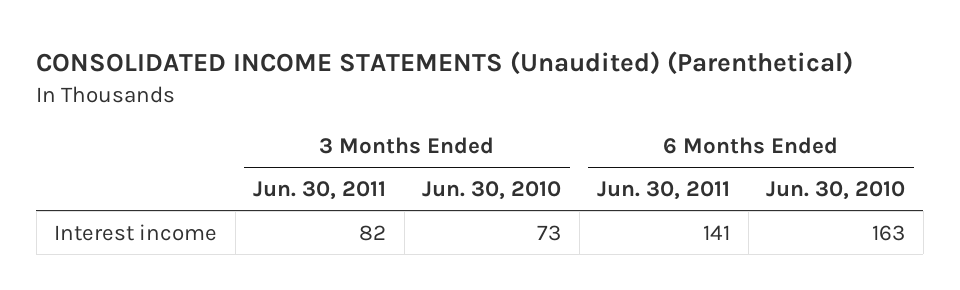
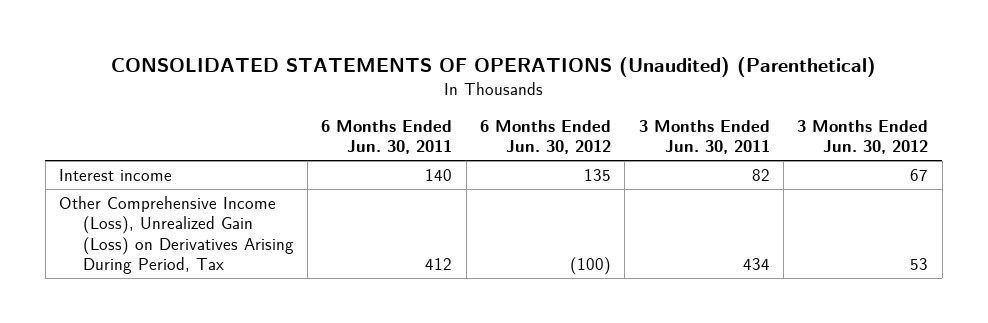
[36,51,854,76] CONSOLIDATED INCOME STATEMENTS (Unaudited) (Parenthetical) -> [110,56,876,77] CONSOLIDATED STATEMENTS OF OPERATIONS (Unaudited) (Parenthetical)
[422,180,562,200] Jun. 30, 2010 -> none
[766,180,906,200] Jun. 30, 2010 -> none
none -> [480,119,612,155] 6 Months Ended Jun. 30, 2012
none -> [797,119,929,155] 3 Months Ended Jun. 30, 2012
[703,224,731,240] 141 -> [425,168,453,181] 140
none -> [59,195,294,275] Other Comprehensive Income (Loss), Unrealized Gain (Loss) on Derivatives Arising During Period, Tax

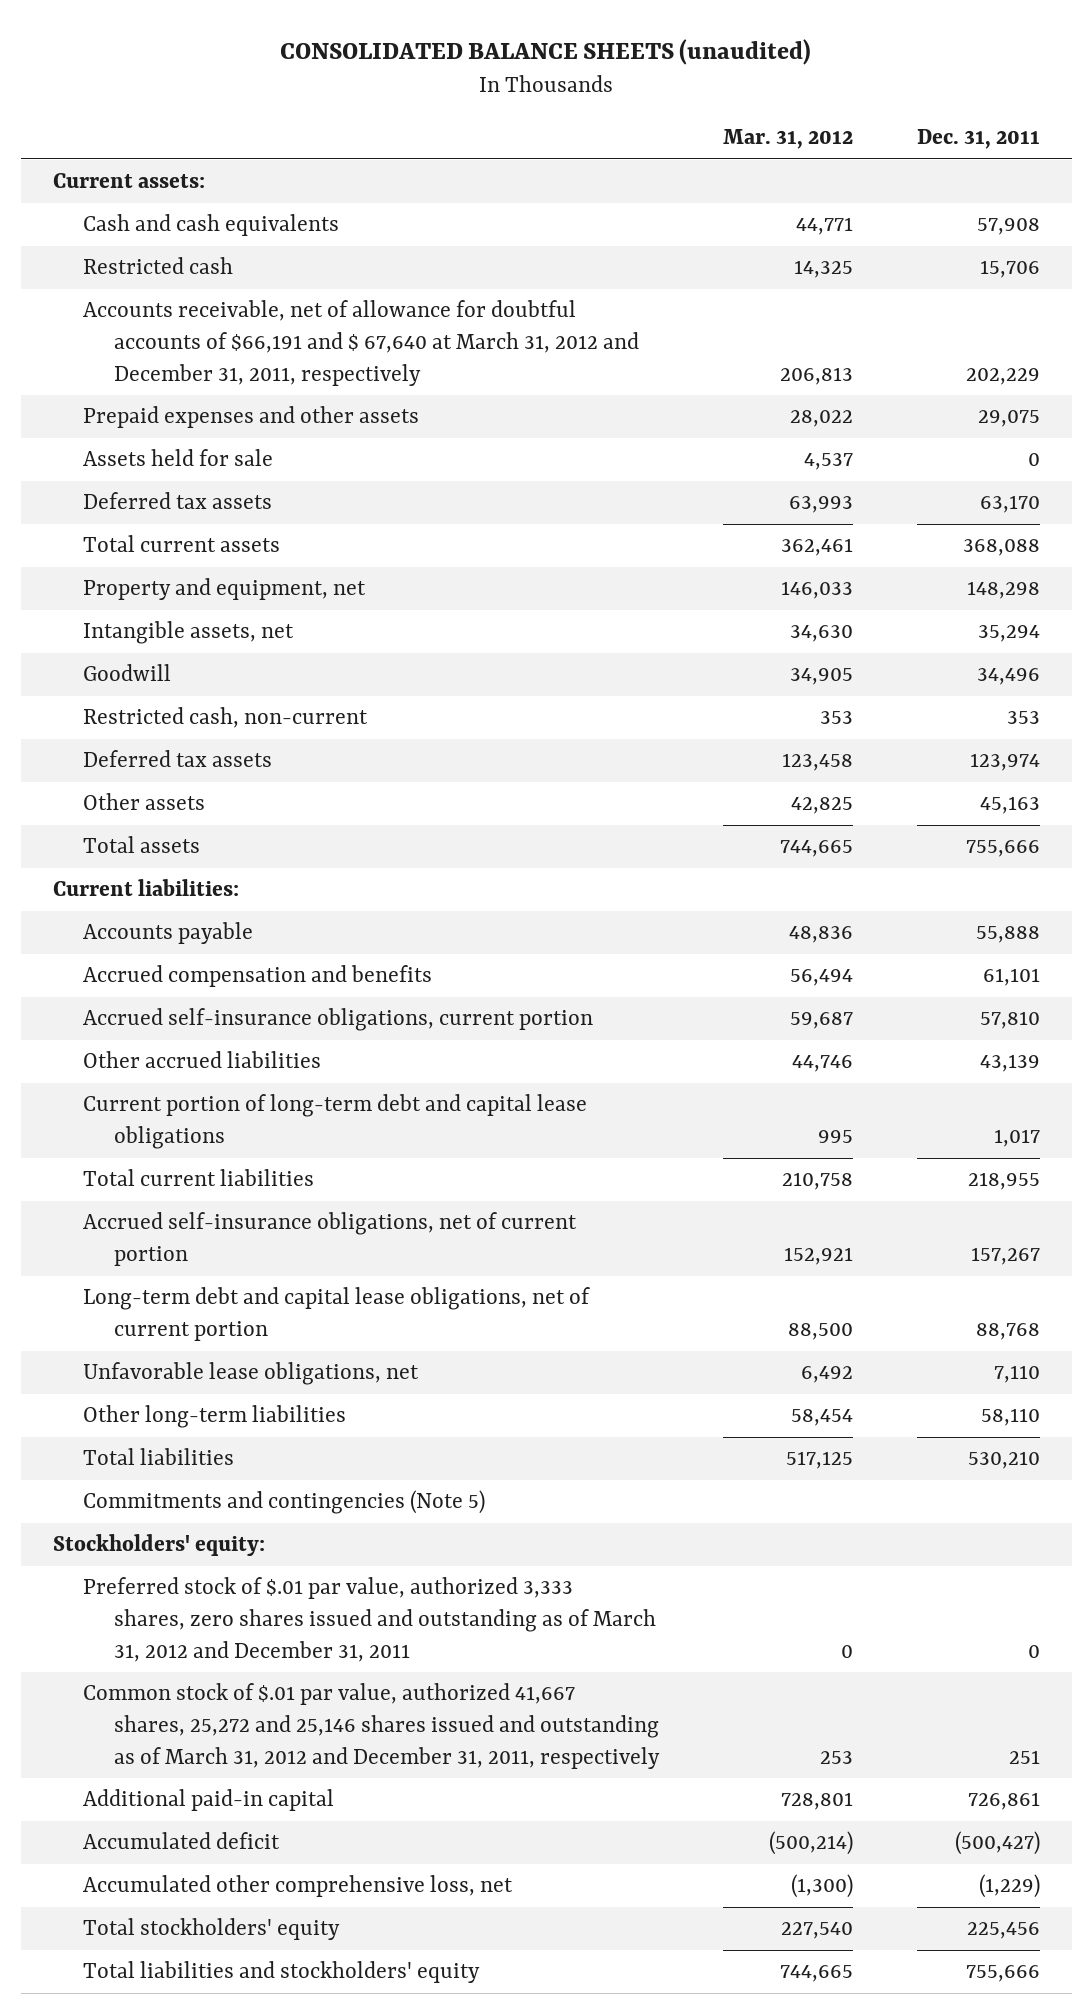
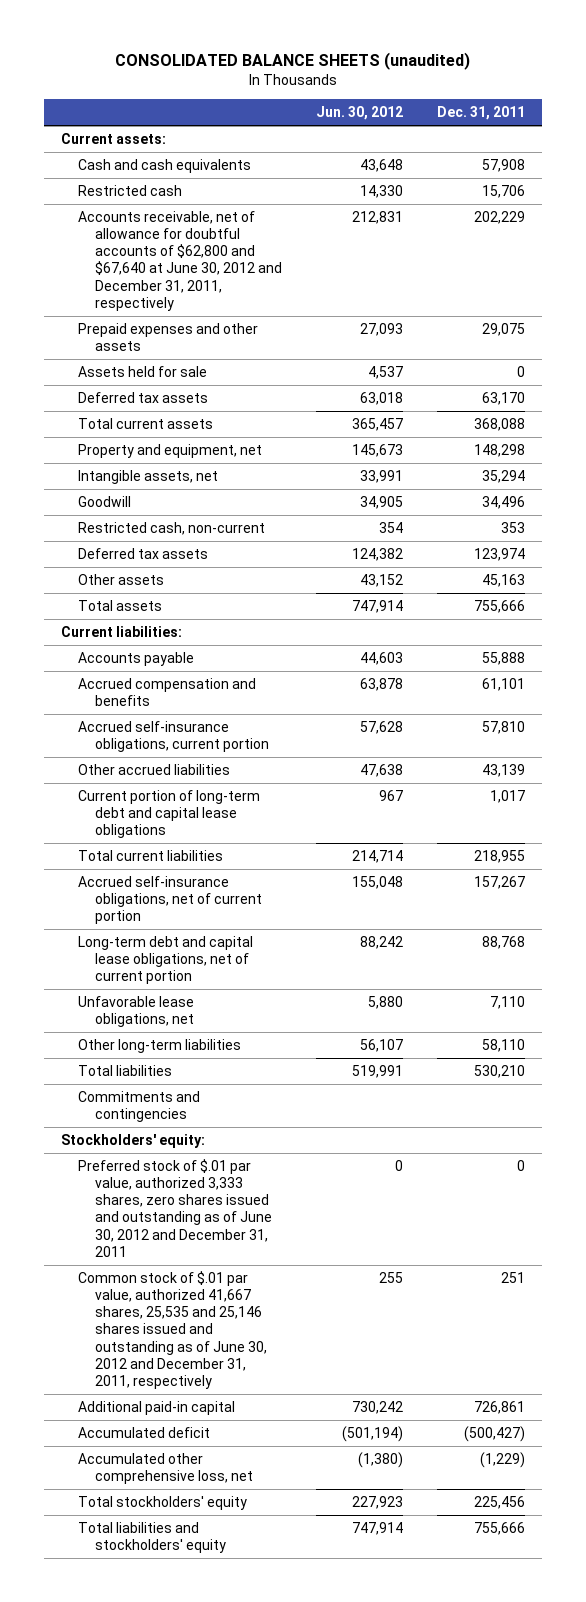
[722,129,853,150] Mar. 31, 2012 -> none
none -> [315,106,403,121] Jun. 30, 2012
[83,300,640,386] Accounts receivable, net of allowance for doubtful accounts of $66,191 and $ 67,640 at March 31, 2012 and December 31, 2011, respectively -> [78,211,282,311] Accounts receivable, net of allowance for doubtful accounts of $62,800 and $67,640 at June 30, 2012 and December 31, 2011, respectively
[83,1490,486,1515] Commitments and contingencies (Note 5) -> [78,1091,201,1123] Commitments and contingencies
[83,1577,657,1662] Preferred stock of $.01 par value, authorized 3,333 shares, zero shares issued and outstanding as of March 31, 2012 and December 31, 2011 -> [78,1159,272,1257] Preferred stock of $.01 par value, authorized 3,333 shares, zero shares issued and outstanding as of June 30, 2012 and December 31, 2011
[83,1683,661,1769] Common stock of $.01 par value, authorized 41,667 shares, 25,272 and 25,146 shares issued and outstanding as of March 31, 2012 and December 31, 2011, respectively -> [78,1271,267,1389] Common stock of $.01 par value, authorized 41,667 shares, 25,535 and 25,146 shares issued and outstanding as of June 30, 2012 and December 31, 2011, respectively

